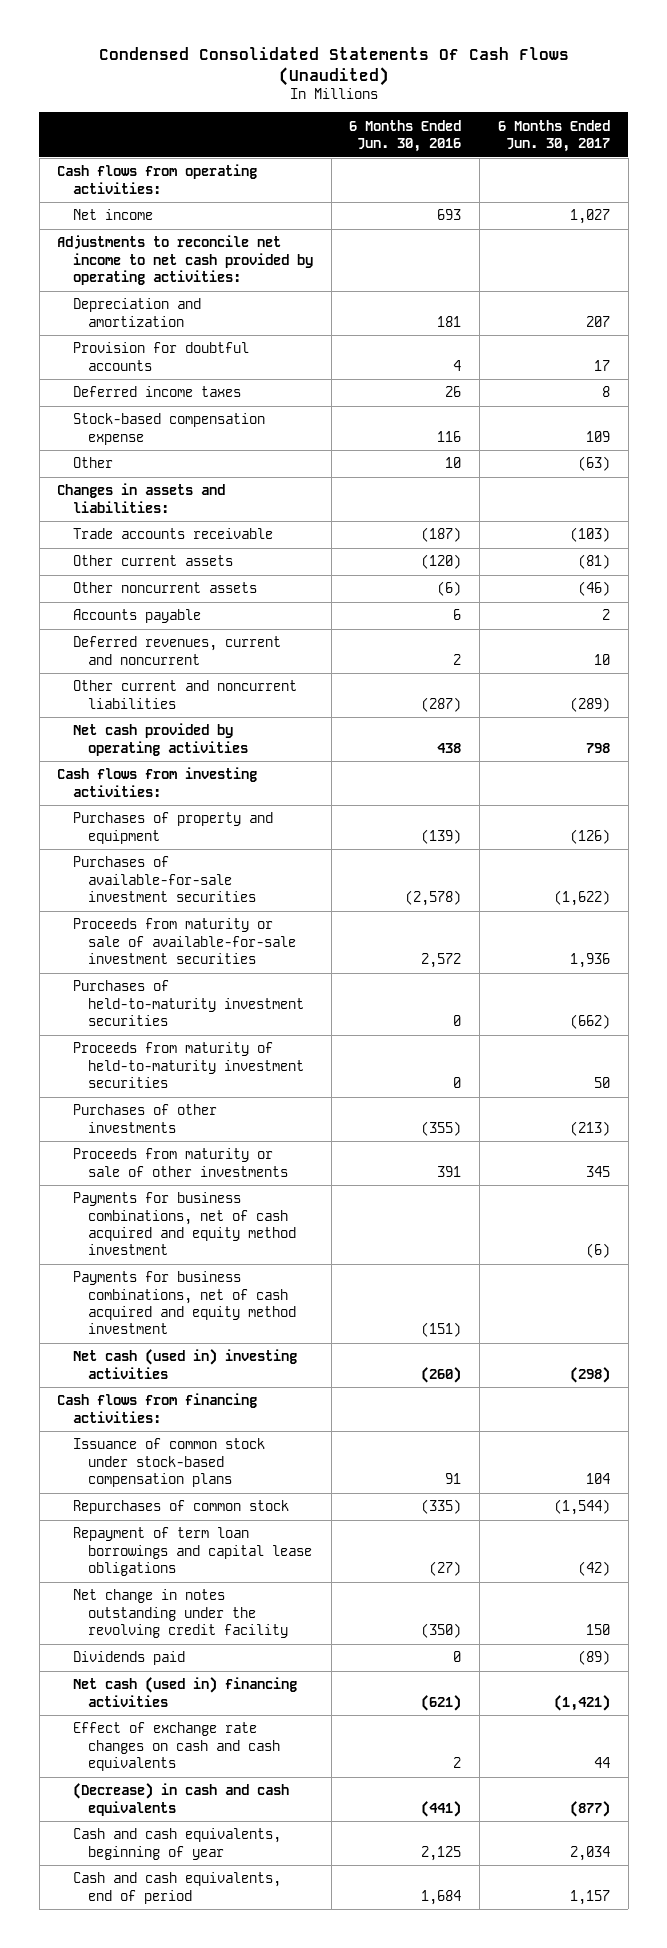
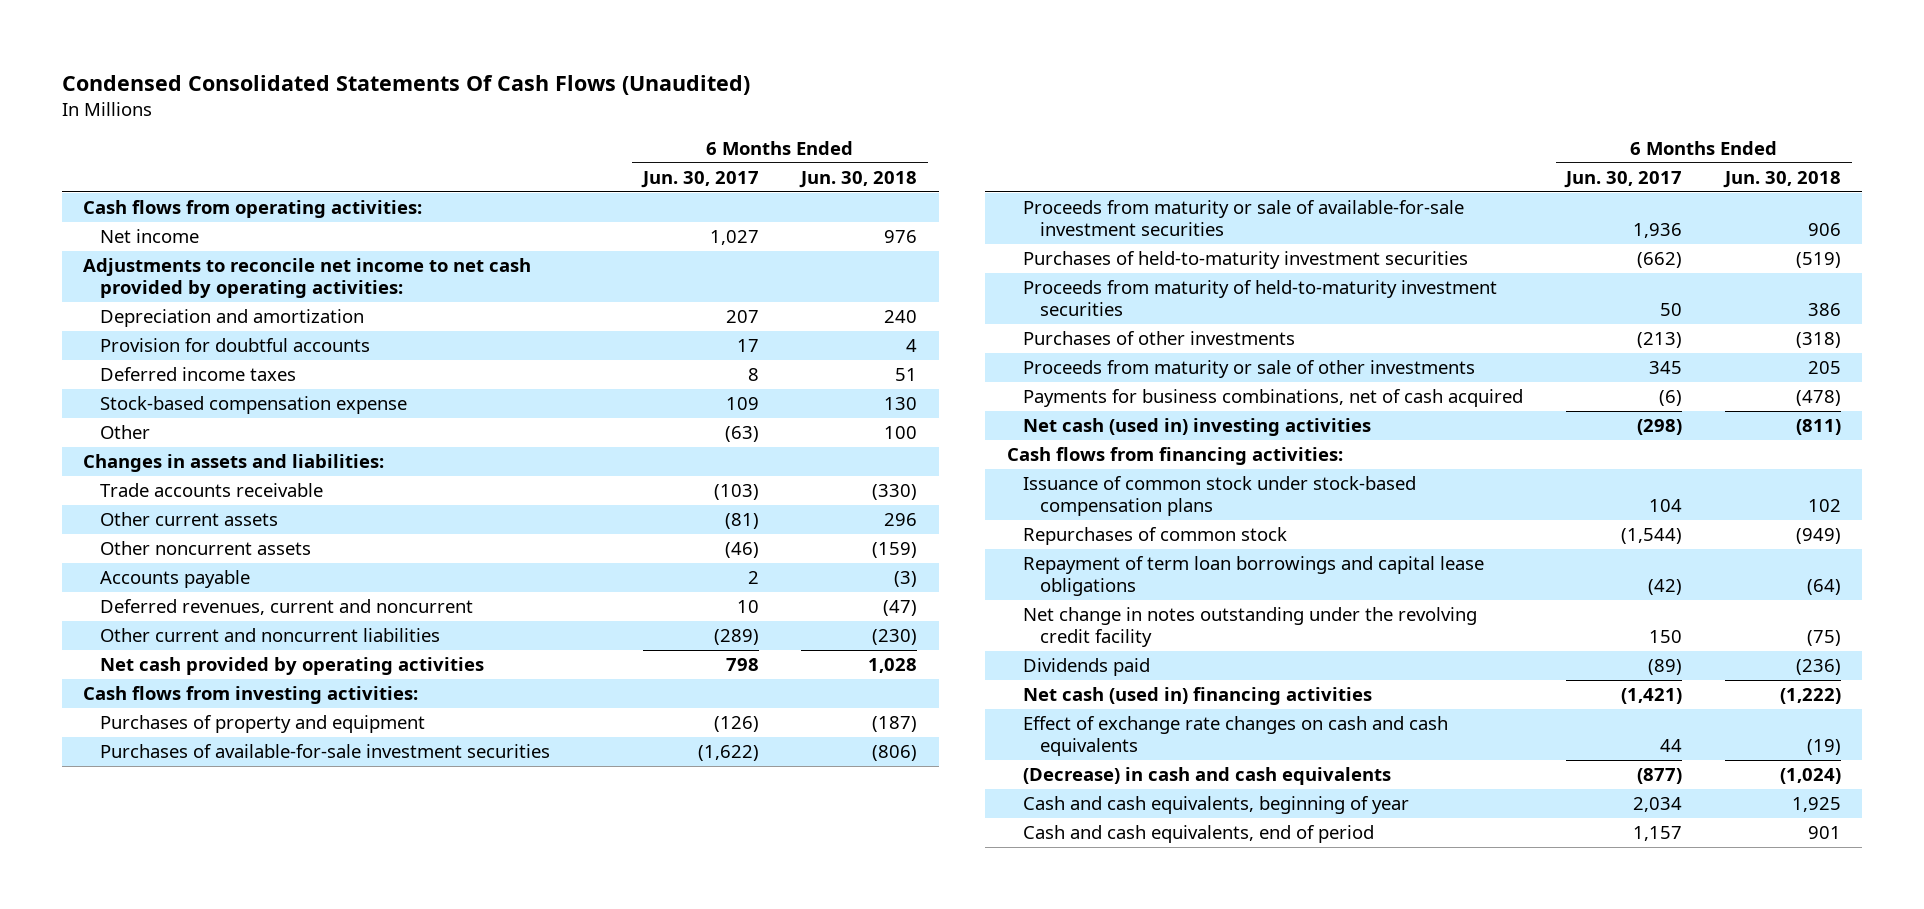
[349,119,462,152] 6 Months Ended Jun. 30, 2016 -> none
none -> [799,170,918,188] Jun. 30, 2018
[72,1271,297,1335] Payments for business combinations, net of cash acquired and equity method investment -> none
[72,1192,297,1256] Payments for business combinations, net of cash acquired and equity method investment -> [1023,389,1524,408] Payments for business combinations, net of cash acquired

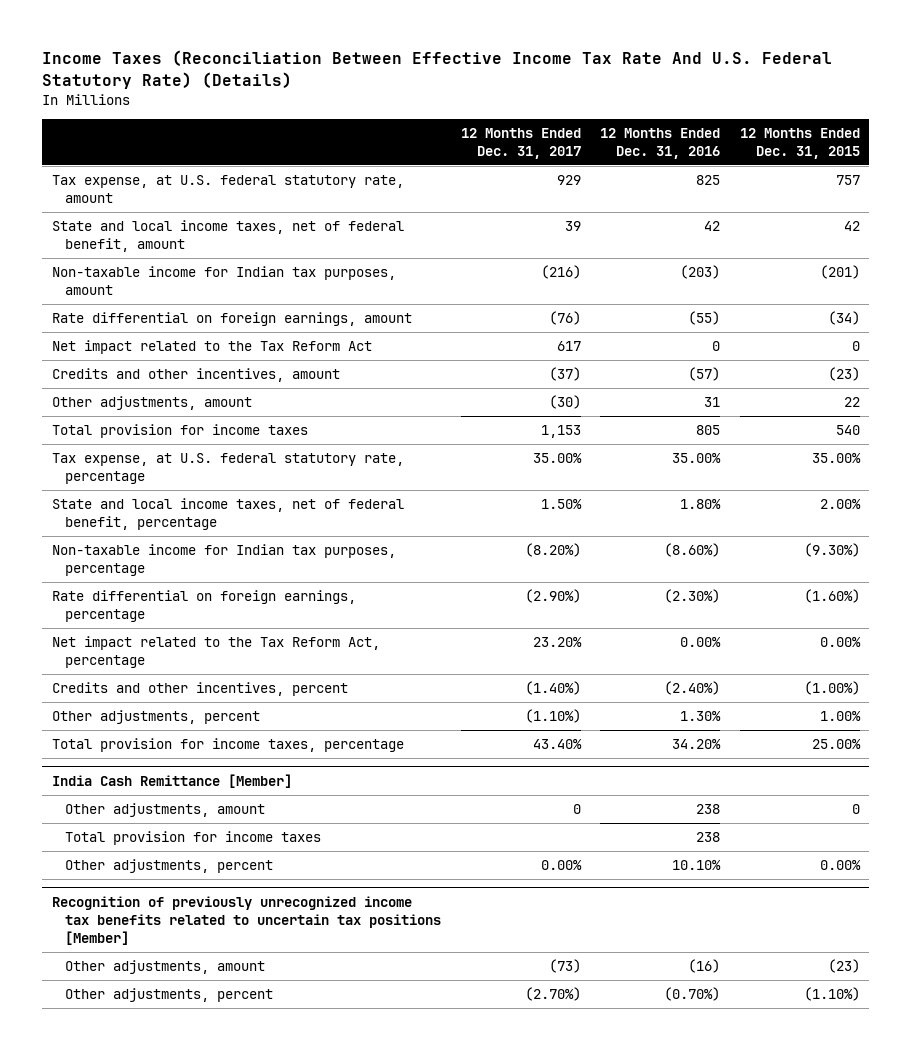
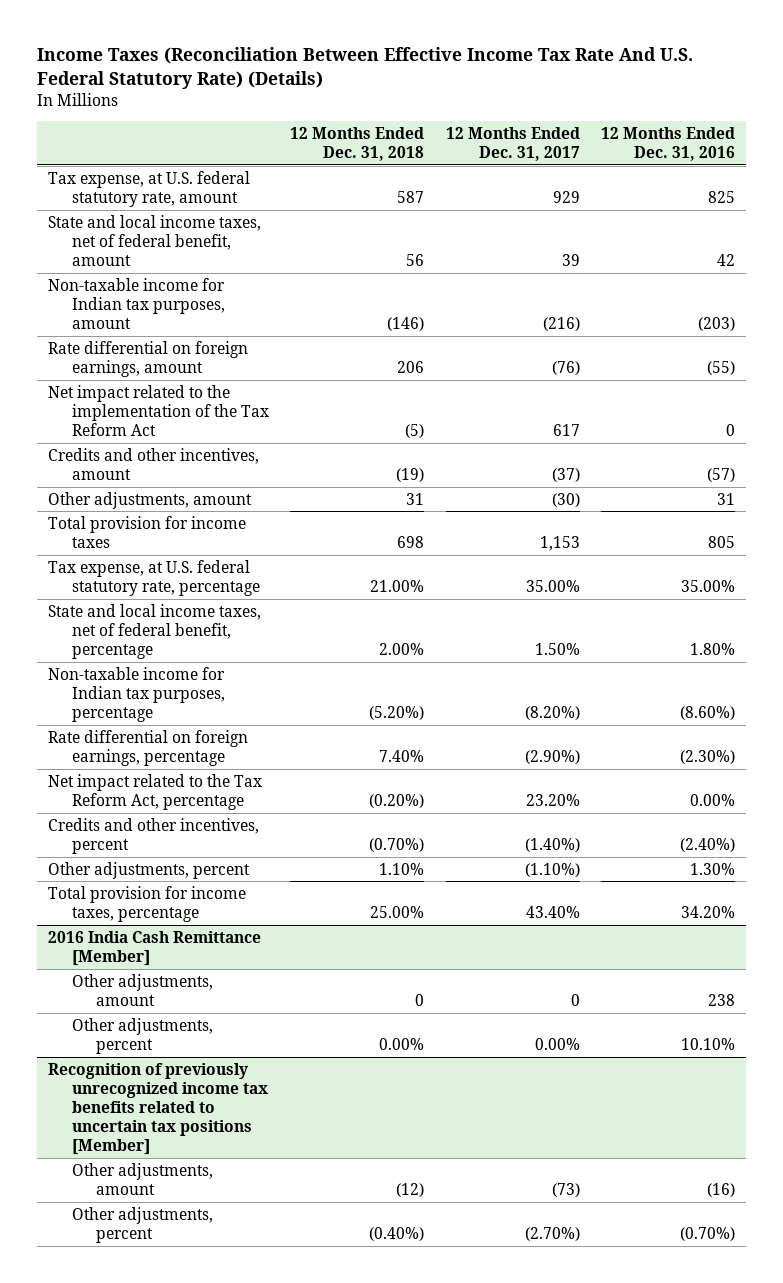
[739,128,860,159] 12 Months Ended Dec. 31, 2015 -> none
none -> [290,127,425,162] 12 Months Ended Dec. 31, 2018
[51,340,372,355] Net impact related to the Tax Reform Act -> [48,384,270,437] Net impact related to the implementation of the Tax Reform Act
[51,774,292,789] India Cash Remittance [Member] -> [48,930,262,966] 2016 India Cash Remittance [Member]
[64,831,321,846] Total provision for income taxes -> none

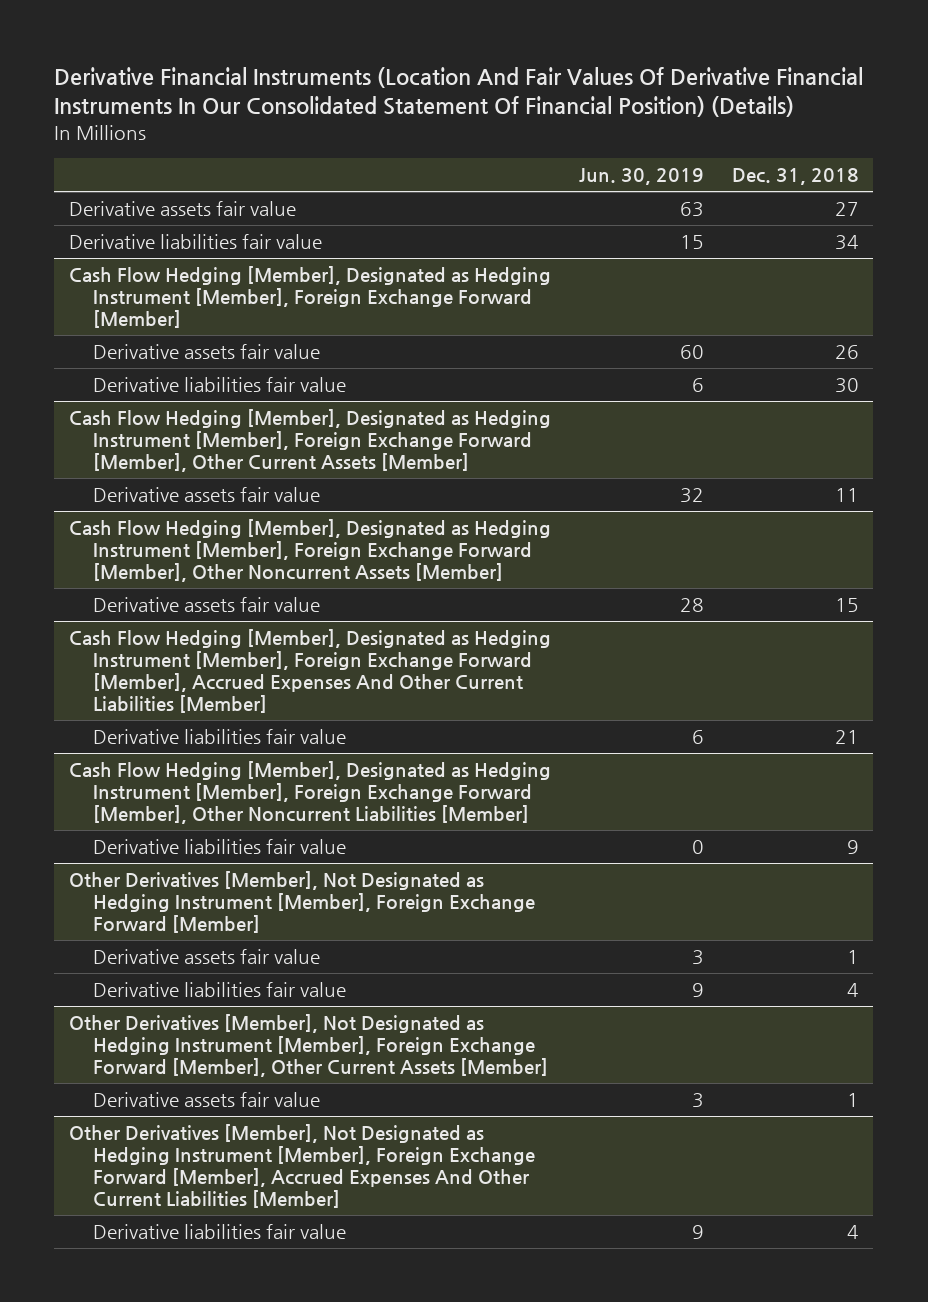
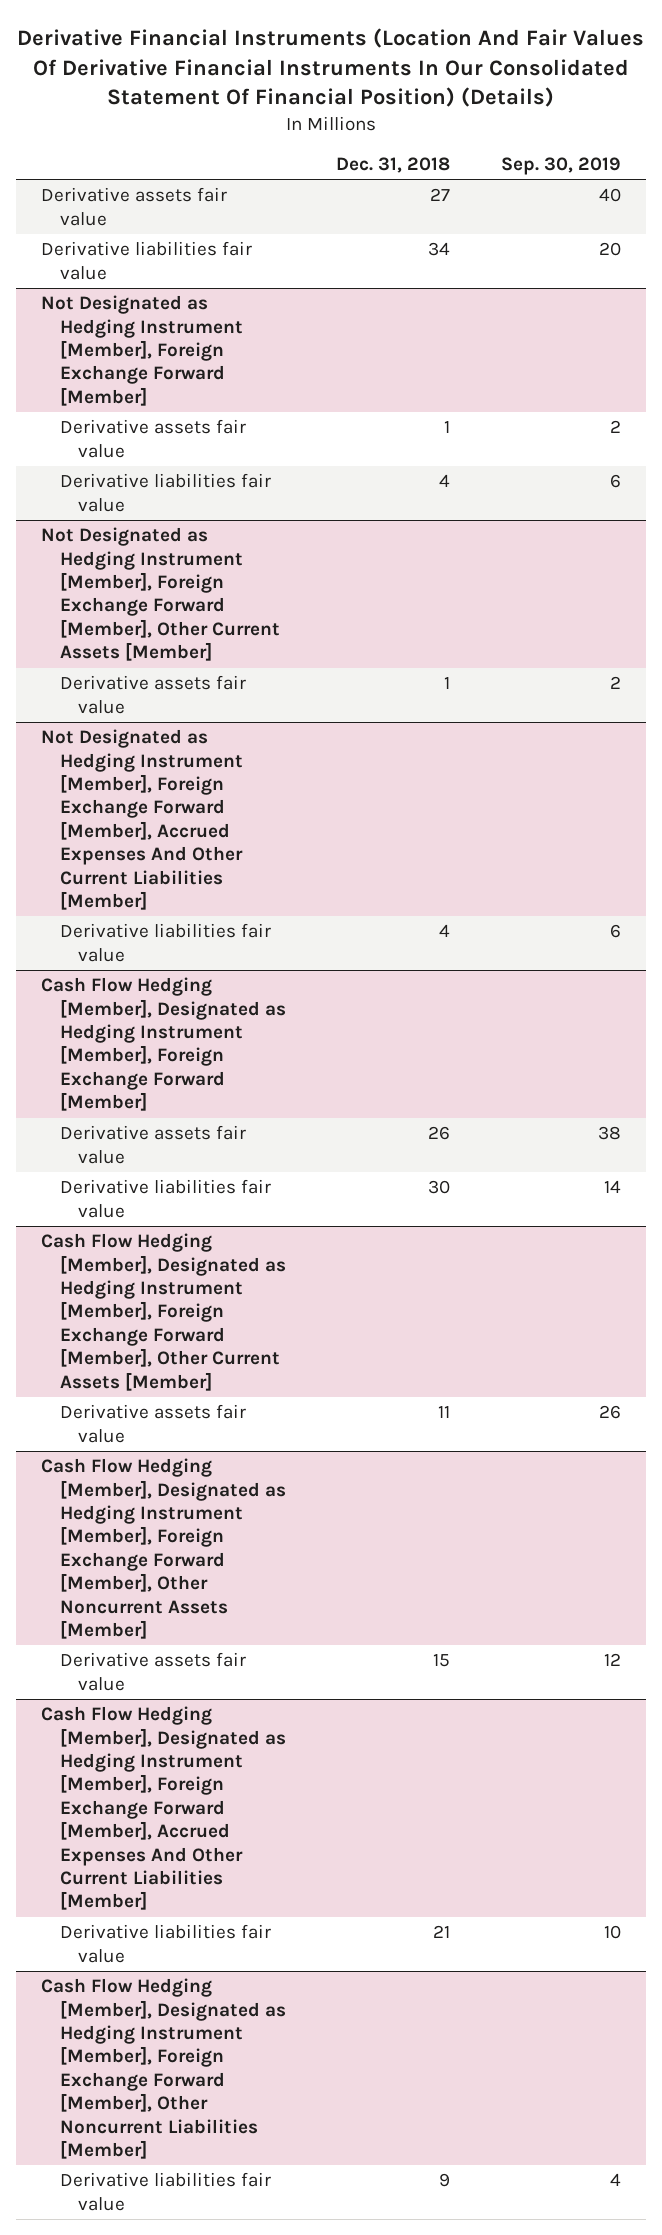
[578,168,704,186] Jun. 30, 2019 -> none
none -> [500,156,621,175] Sep. 30, 2019
none -> [40,295,243,406] Not Designated as Hedging Instrument [Member], Foreign Exchange Forward [Member]
none -> [59,419,246,458] Derivative assets fair value
none -> [59,473,271,512] Derivative liabilities fair value
none -> [40,527,280,662] Not Designated as Hedging Instrument [Member], Foreign Exchange Forward [Member], Other Current Assets [Member]
none -> [59,675,246,714] Derivative assets fair value
none -> [40,729,243,911] Not Designated as Hedging Instrument [Member], Foreign Exchange Forward [Member], Accrued Expenses And Other Current Liabilities [Member]
none -> [59,923,271,962] Derivative liabilities fair value
[68,871,536,933] Other Derivatives [Member], Not Designated as Hedging Instrument [Member], Foreign Exchange Forward [Member] -> none
[93,949,321,965] Derivative assets fair value -> none
[93,982,347,998] Derivative liabilities fair value -> none
[68,1014,549,1077] Other Derivatives [Member], Not Designated as Hedging Instrument [Member], Foreign Exchange Forward [Member], Other Current Assets [Member] -> none
[93,1092,321,1108] Derivative assets fair value -> none
[68,1124,536,1208] Other Derivatives [Member], Not Designated as Hedging Instrument [Member], Foreign Exchange Forward [Member], Accrued Expenses And Other Current Liabilities [Member] -> none
[93,1224,347,1240] Derivative liabilities fair value -> none

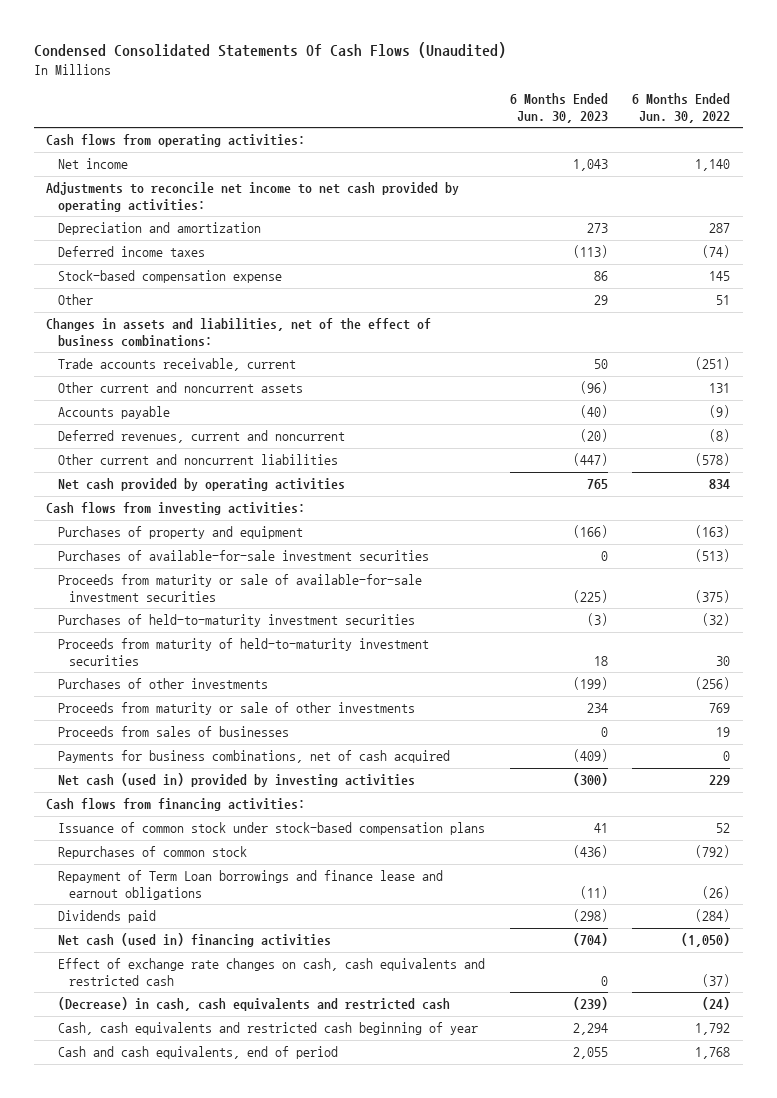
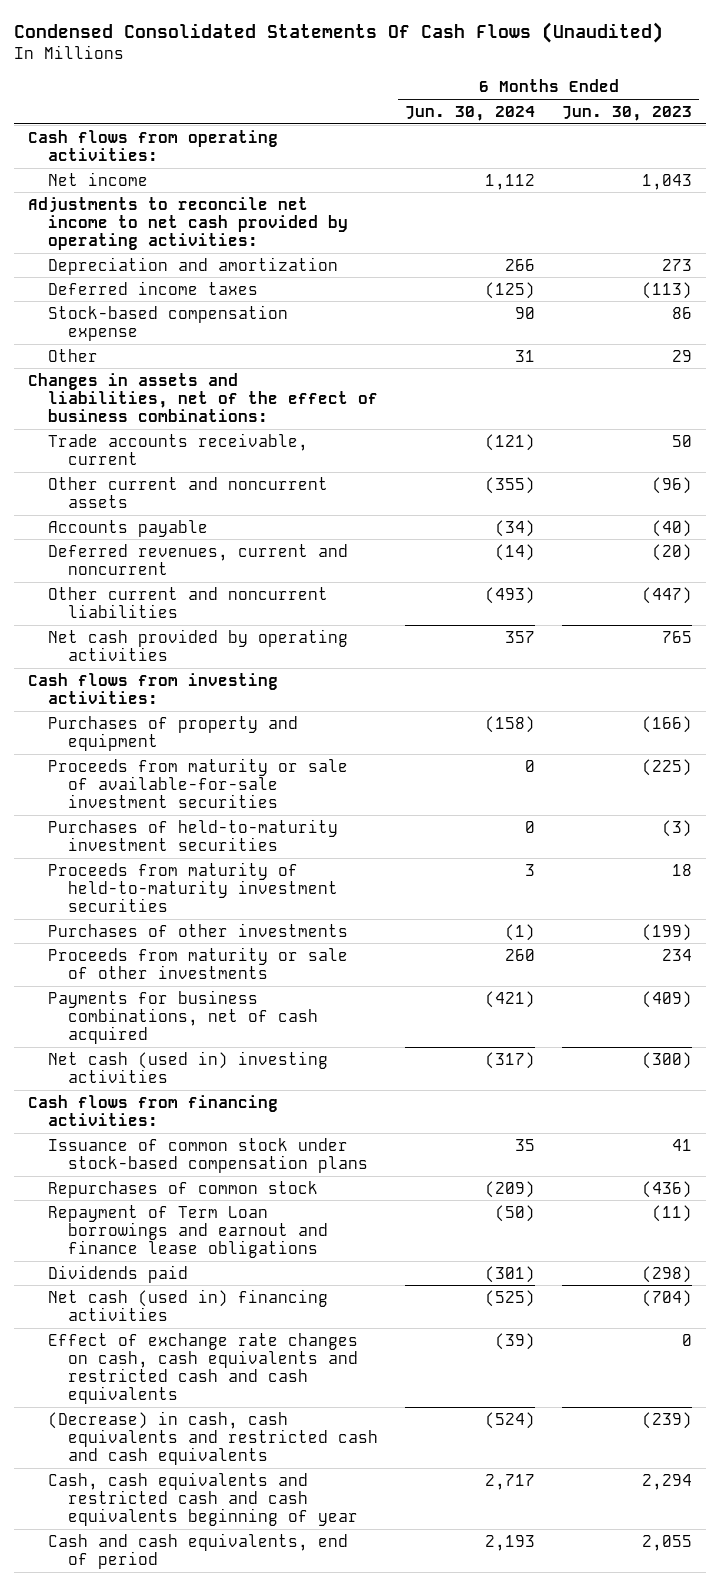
[632,93,731,123] 6 Months Ended Jun. 30, 2022 -> none
none -> [405,105,536,121] Jun. 30, 2024
[57,550,429,562] Purchases of available-for-sale investment securities -> none
[57,726,289,738] Proceeds from sales of businesses -> none
[57,773,415,788] Net cash (used in) provided by investing activities -> [47,1050,328,1083] Net cash (used in) investing activities
[57,870,443,900] Repayment of Term Loan borrowings and finance lease and earnout obligations -> [47,1204,329,1258] Repayment of Term Loan borrowings and earnout and finance lease obligations
[57,958,485,986] Effect of exchange rate changes on cash, cash equivalents and restricted cash -> [47,1332,359,1405] Effect of exchange rate changes on cash, cash equivalents and restricted cash and cash equivalents
[57,997,450,1012] (Decrease) in cash, cash equivalents and restricted cash -> [47,1410,379,1465] (Decrease) in cash, cash equivalents and restricted cash and cash equivalents
[57,1022,478,1036] Cash, cash equivalents and restricted cash beginning of year -> [47,1471,359,1526] Cash, cash equivalents and restricted cash and cash equivalents beginning of year

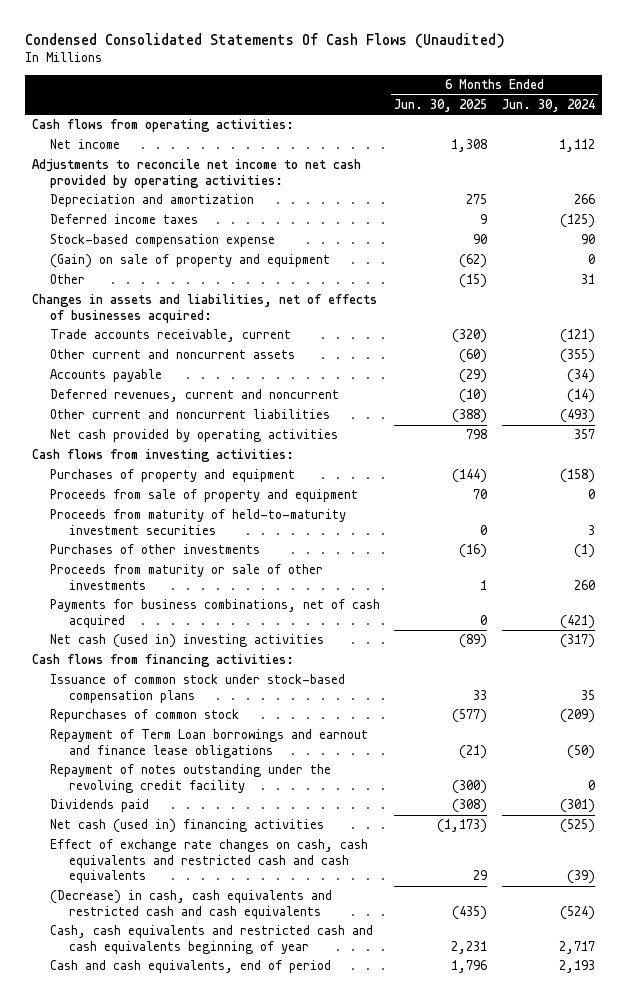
[562,105,693,121] Jun. 30, 2023 -> none
none -> [394,98,488,112] Jun. 30, 2025
none -> [50,254,331,269] (Gain) on sale of property and equipment
[27,372,378,422] Changes in assets and liabilities, net of the effect of business combinations: -> [31,294,377,323] Changes in assets and liabilities, net of effects of businesses acquired:
[47,757,348,808] Proceeds from maturity or sale of available-for-sale investment securities -> none
[47,818,338,851] Purchases of held-to-maturity investment securities -> none
none -> [50,489,359,503] Proceeds from sale of property and equipment
none -> [50,764,332,793] Repayment of notes outstanding under the revolving credit facility

